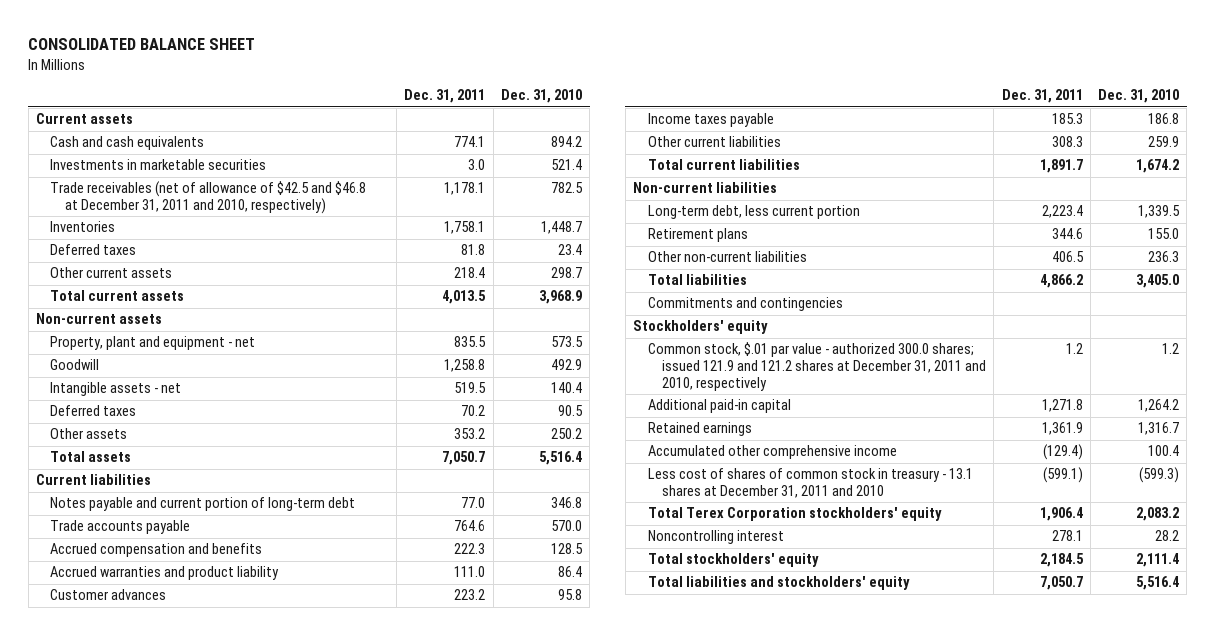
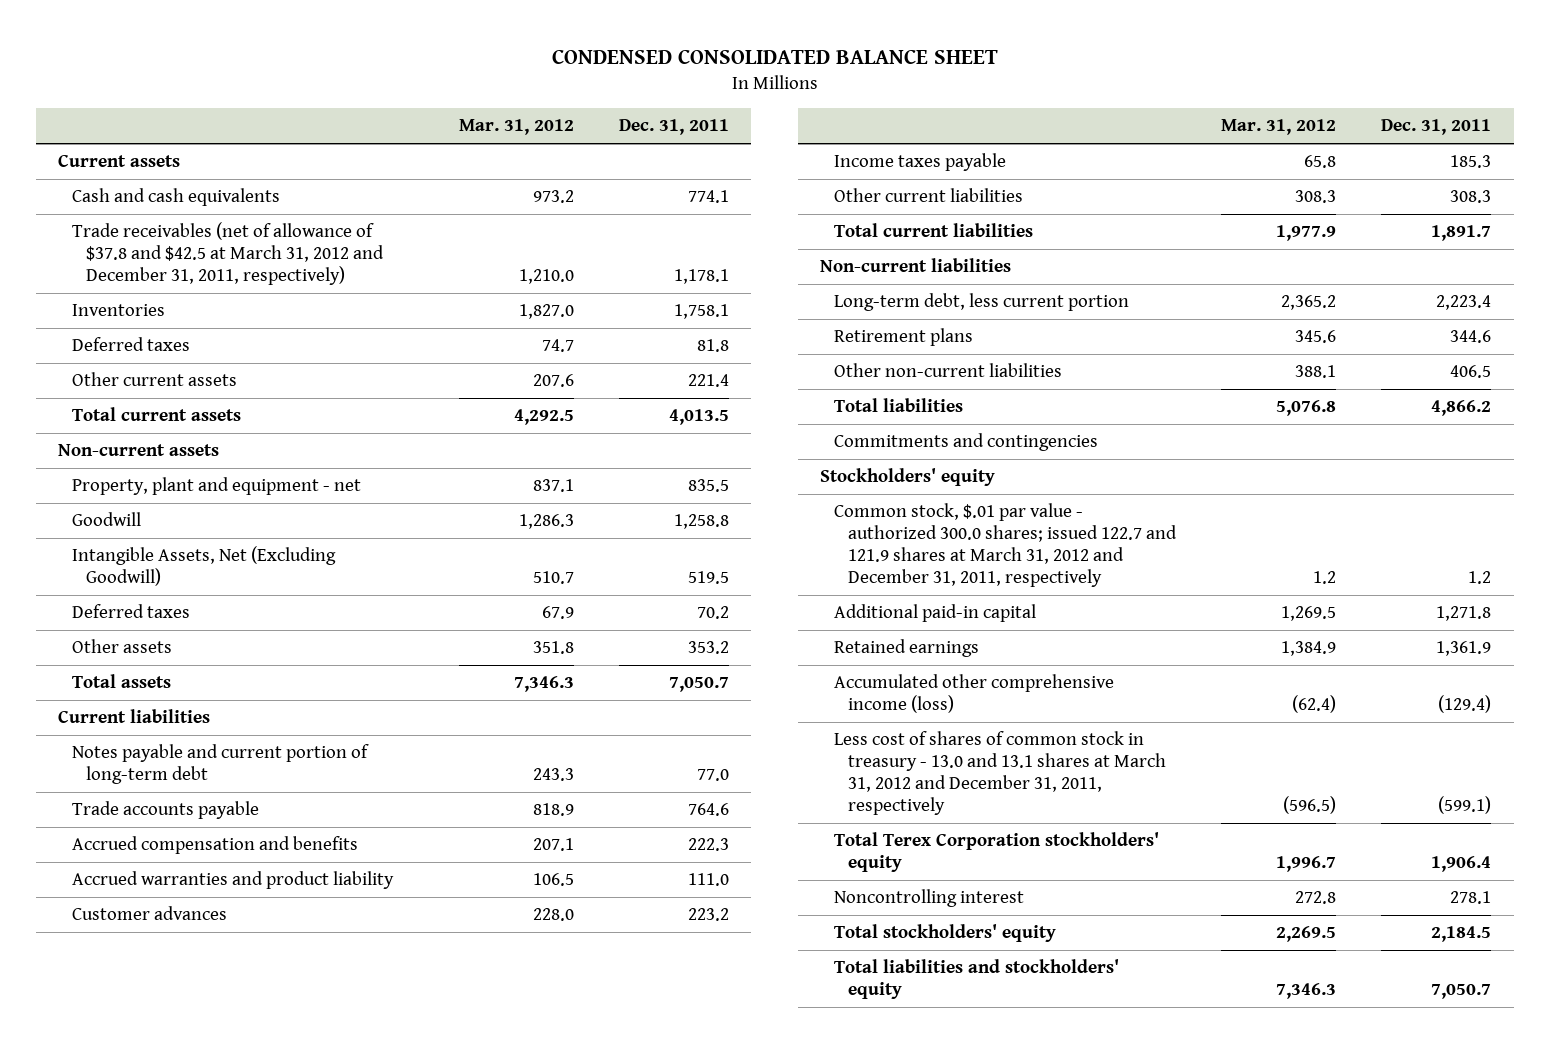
[28,38,256,51] CONSOLIDATED BALANCE SHEET -> [551,49,998,65] CONDENSED CONSOLIDATED BALANCE SHEET
[500,89,582,104] Dec. 31, 2010 -> none
none -> [458,119,574,136] Mar. 31, 2012
[50,159,267,171] Investments in marketable securities -> none
[50,181,367,215] Trade receivables (net of allowance of $42.5 and $46.8 at December 31, 2011 and 2010, respectively) -> [71,222,384,286] Trade receivables (net of allowance of $37.8 and $42.5 at March 31, 2012 and December 31, 2011, respectively)
[454,267,486,279] 218.4 -> [687,374,729,388] 221.4
[50,382,182,397] Intangible assets - net -> [71,546,336,587] Intangible Assets, Net (Excluding Goodwill)
[647,342,987,391] Common stock, $.01 par value - authorized 300.0 shares; issued 121.9 and 121.2 shares at December 31, 2011 and 2010, respectively -> [834,503,1177,588] Common stock, $.01 par value - authorized 300.0 shares; issued 122.7 and 121.9 shares at March 31, 2012 and December 31, 2011, respectively
[647,445,897,460] Accumulated other comprehensive income -> [834,674,1115,714] Accumulated other comprehensive income (loss)
[647,468,973,499] Less cost of shares of common stock in treasury - 13.1 shares at December 31, 2011 and 2010 -> [834,731,1166,816] Less cost of shares of common stock in treasury - 13.0 and 13.1 shares at March 31, 2012 and December 31, 2011, respectively

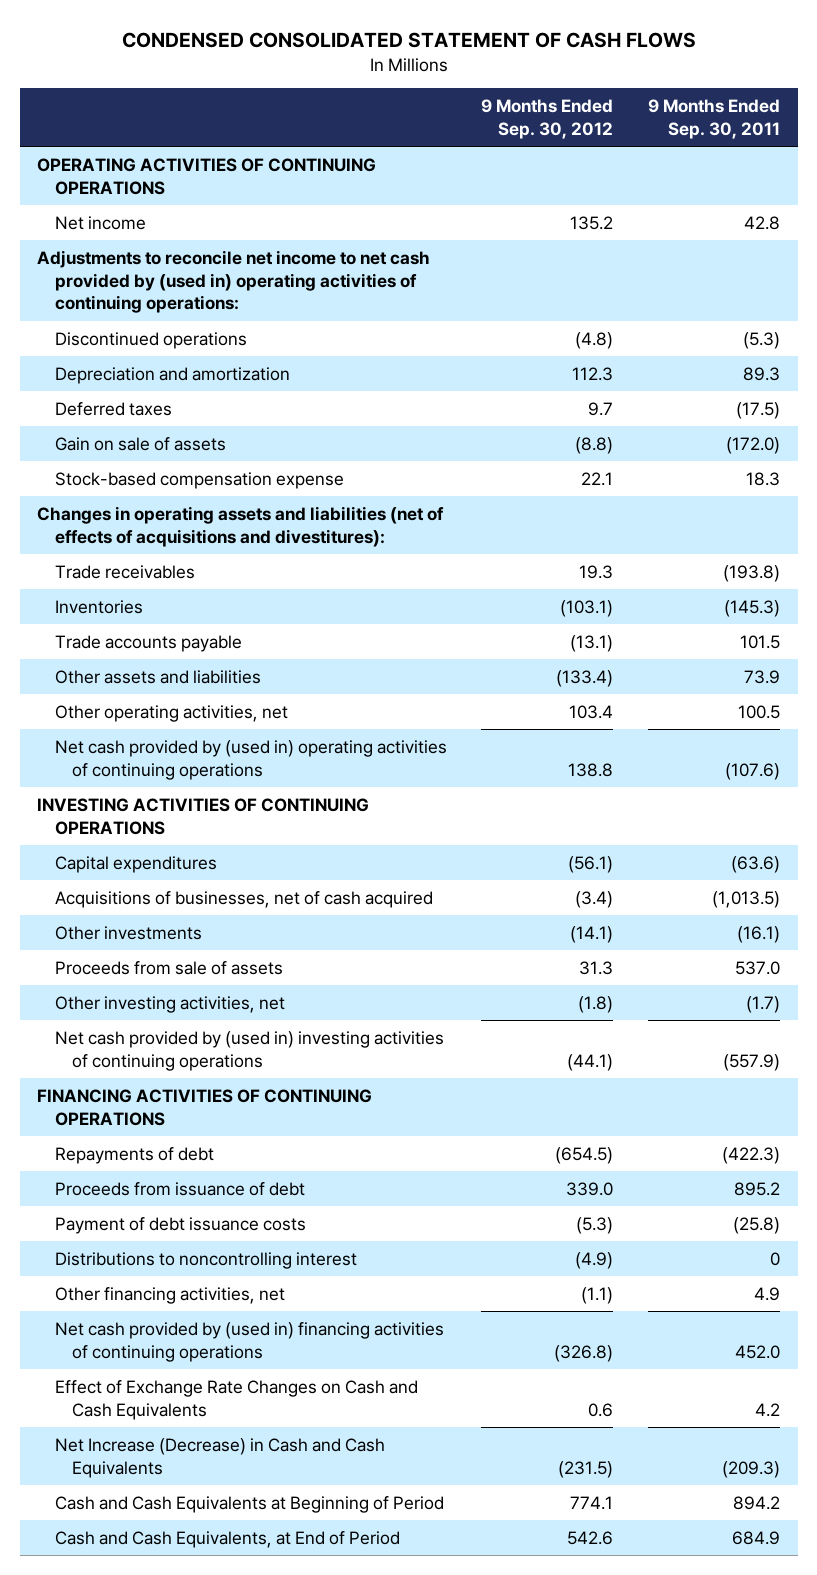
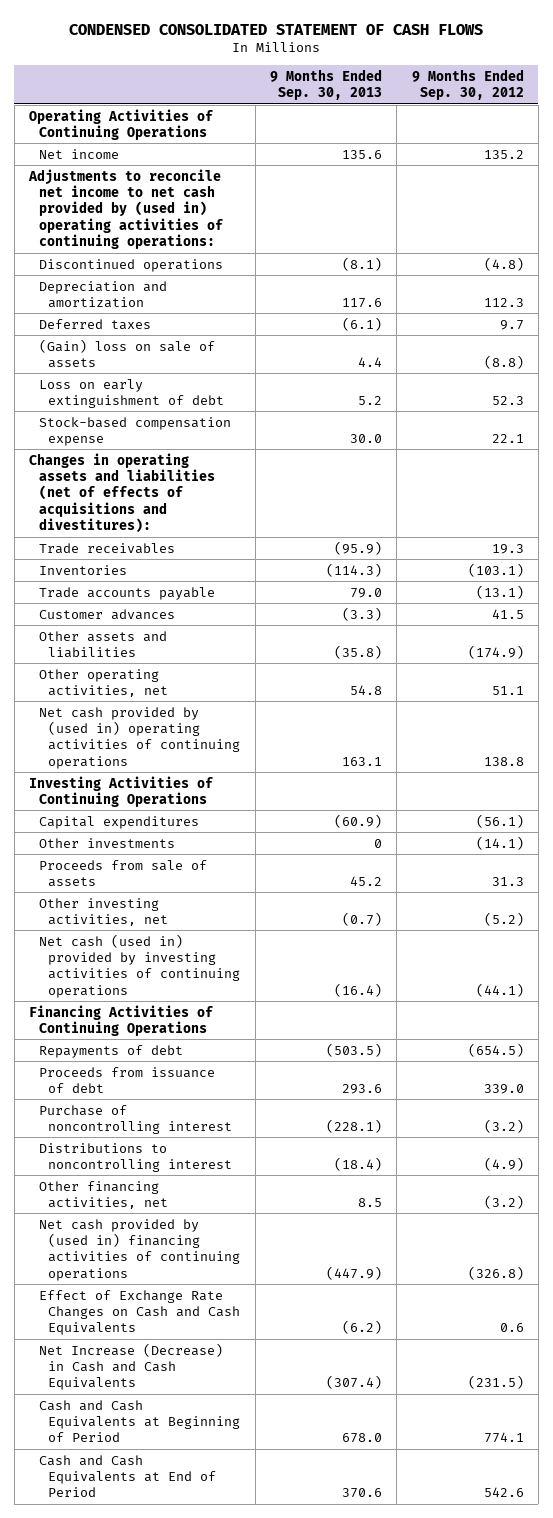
[648,99,781,139] 9 Months Ended Sep. 30, 2011 -> none
none -> [269,68,382,101] 9 Months Ended Sep. 30, 2013
[37,157,377,195] OPERATING ACTIVITIES OF CONTINUING OPERATIONS -> [29,108,214,141] Operating Activities of Continuing Operations
[54,436,226,451] Gain on sale of assets -> [38,338,215,369] (Gain) loss on sale of assets
none -> [38,378,225,409] Loss on early extinguishment of debt
none -> [38,608,175,620] Customer advances
[556,669,614,687] (133.4) -> [467,645,524,660] (174.9)
[569,704,614,719] 103.4 -> [491,686,524,696] 51.1
[37,797,370,835] INVESTING ACTIVITIES OF CONTINUING OPERATIONS -> [29,775,214,808] Investing Activities of Continuing Operations
[54,890,433,908] Acquisitions of businesses, net of cash acquired -> none
[578,995,614,1013] (1.8) -> [483,912,524,927] (5.2)
[54,1030,444,1071] Net cash provided by (used in) investing activities of continuing operations -> [38,933,241,998] Net cash (used in) provided by investing activities of continuing operations
[37,1088,373,1126] FINANCING ACTIVITIES OF CONTINUING OPERATIONS -> [29,1004,214,1037] Financing Activities of Continuing Operations
[54,1216,306,1234] Payment of debt issuance costs -> none
none -> [38,1104,233,1135] Purchase of noncontrolling interest
[581,1286,614,1304] (1.1) -> [483,1195,524,1210] (3.2)
[54,1530,400,1548] Cash and Cash Equivalents, at End of Period -> [38,1454,217,1498] Cash and Cash Equivalents at End of Period

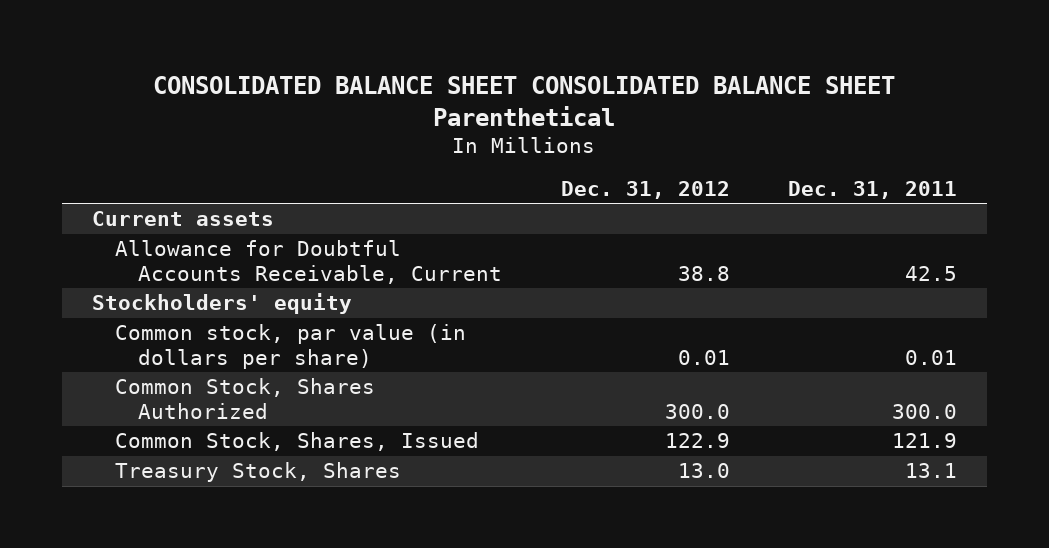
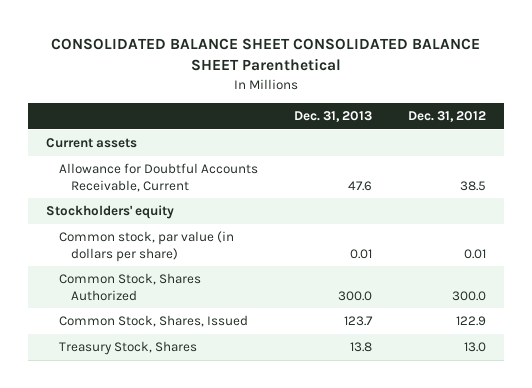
[788,180,958,199] Dec. 31, 2011 -> none
none -> [293,110,372,122] Dec. 31, 2013
[677,265,730,281] 38.8 -> [460,180,487,191] 38.5

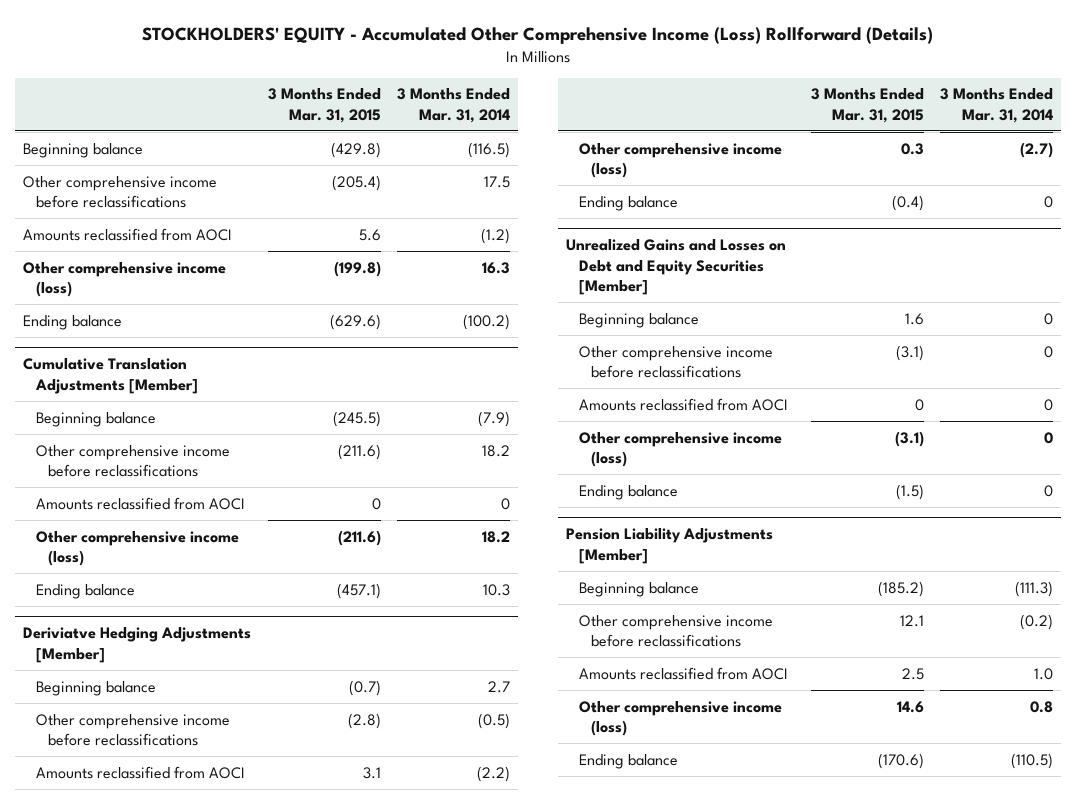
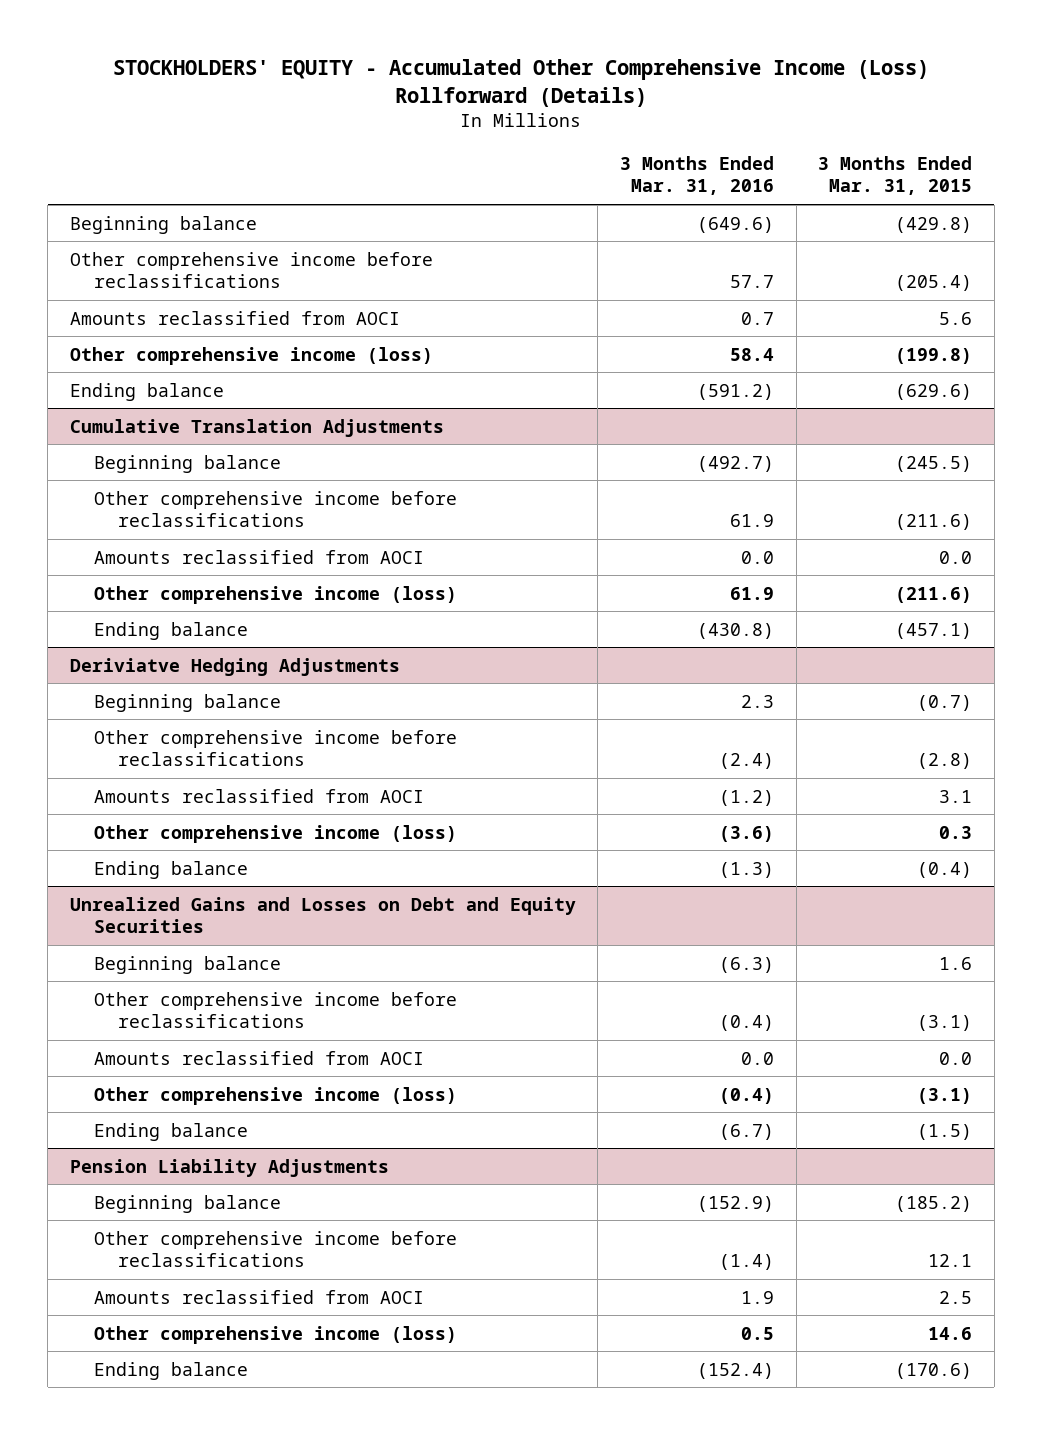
[397,88,511,123] 3 Months Ended Mar. 31, 2014 -> none
none -> [619,155,774,196] 3 Months Ended Mar. 31, 2016
[23,357,198,394] Cumulative Translation Adjustments [Member] -> [69,418,444,437] Cumulative Translation Adjustments
[371,497,381,510] 0 -> [939,550,973,564] 0.0
[23,626,252,663] Deriviatve Hedging Adjustments [Member] -> [69,657,400,676] Deriviatve Hedging Adjustments
[566,238,787,296] Unrealized Gains and Losses on Debt and Equity Securities [Member] -> [69,896,576,934] Unrealized Gains and Losses on Debt and Equity Securities
[914,398,924,411] 0 -> [939,1051,973,1065] 0.0
[566,527,774,564] Pension Liability Adjustments [Member] -> [69,1158,389,1177] Pension Liability Adjustments

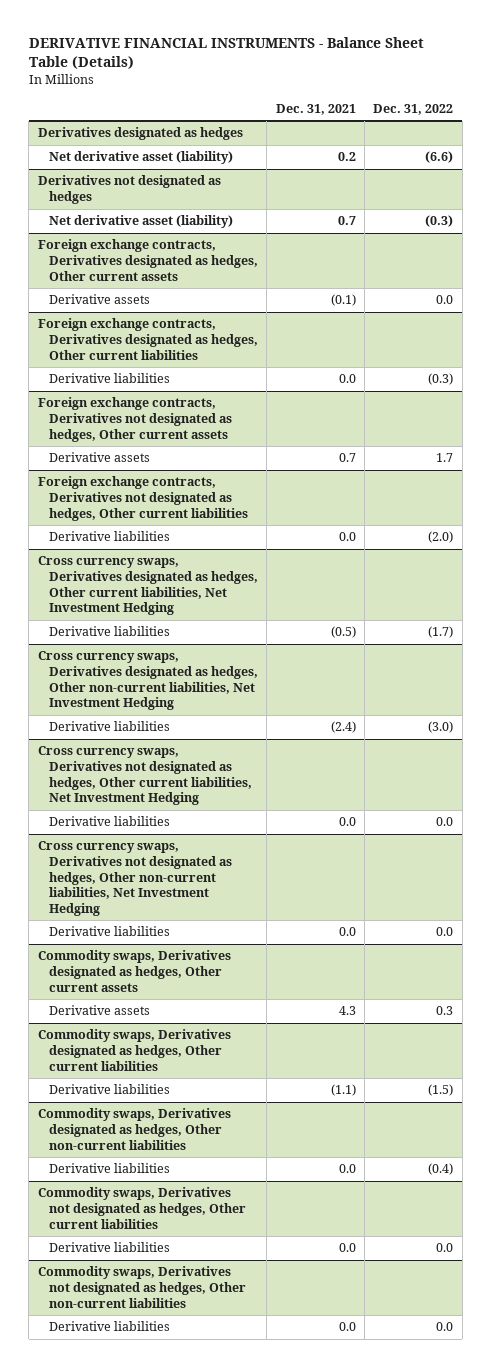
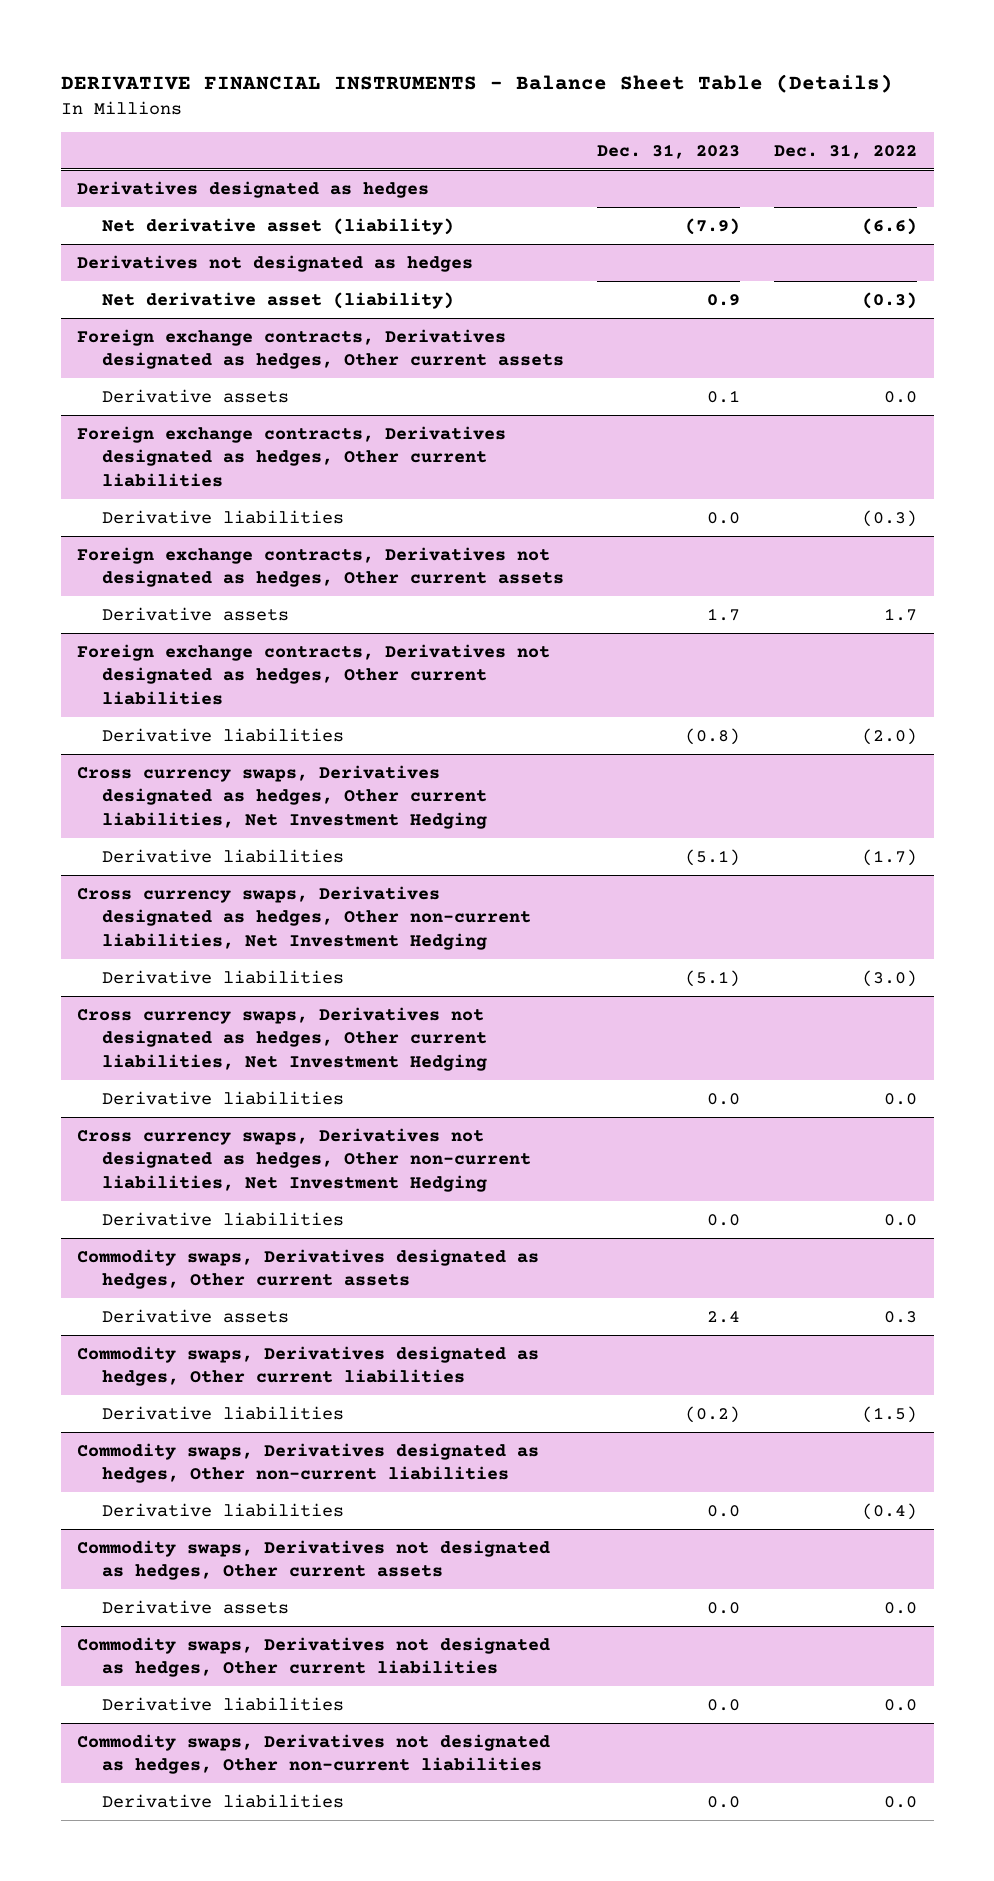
[275,103,356,115] Dec. 31, 2021 -> none
none -> [597,143,741,159] Dec. 31, 2023
none -> [77,1539,551,1581] Commodity swaps, Derivatives not designated as hedges, Other current assets
none -> [102,1599,290,1614] Derivative assets

